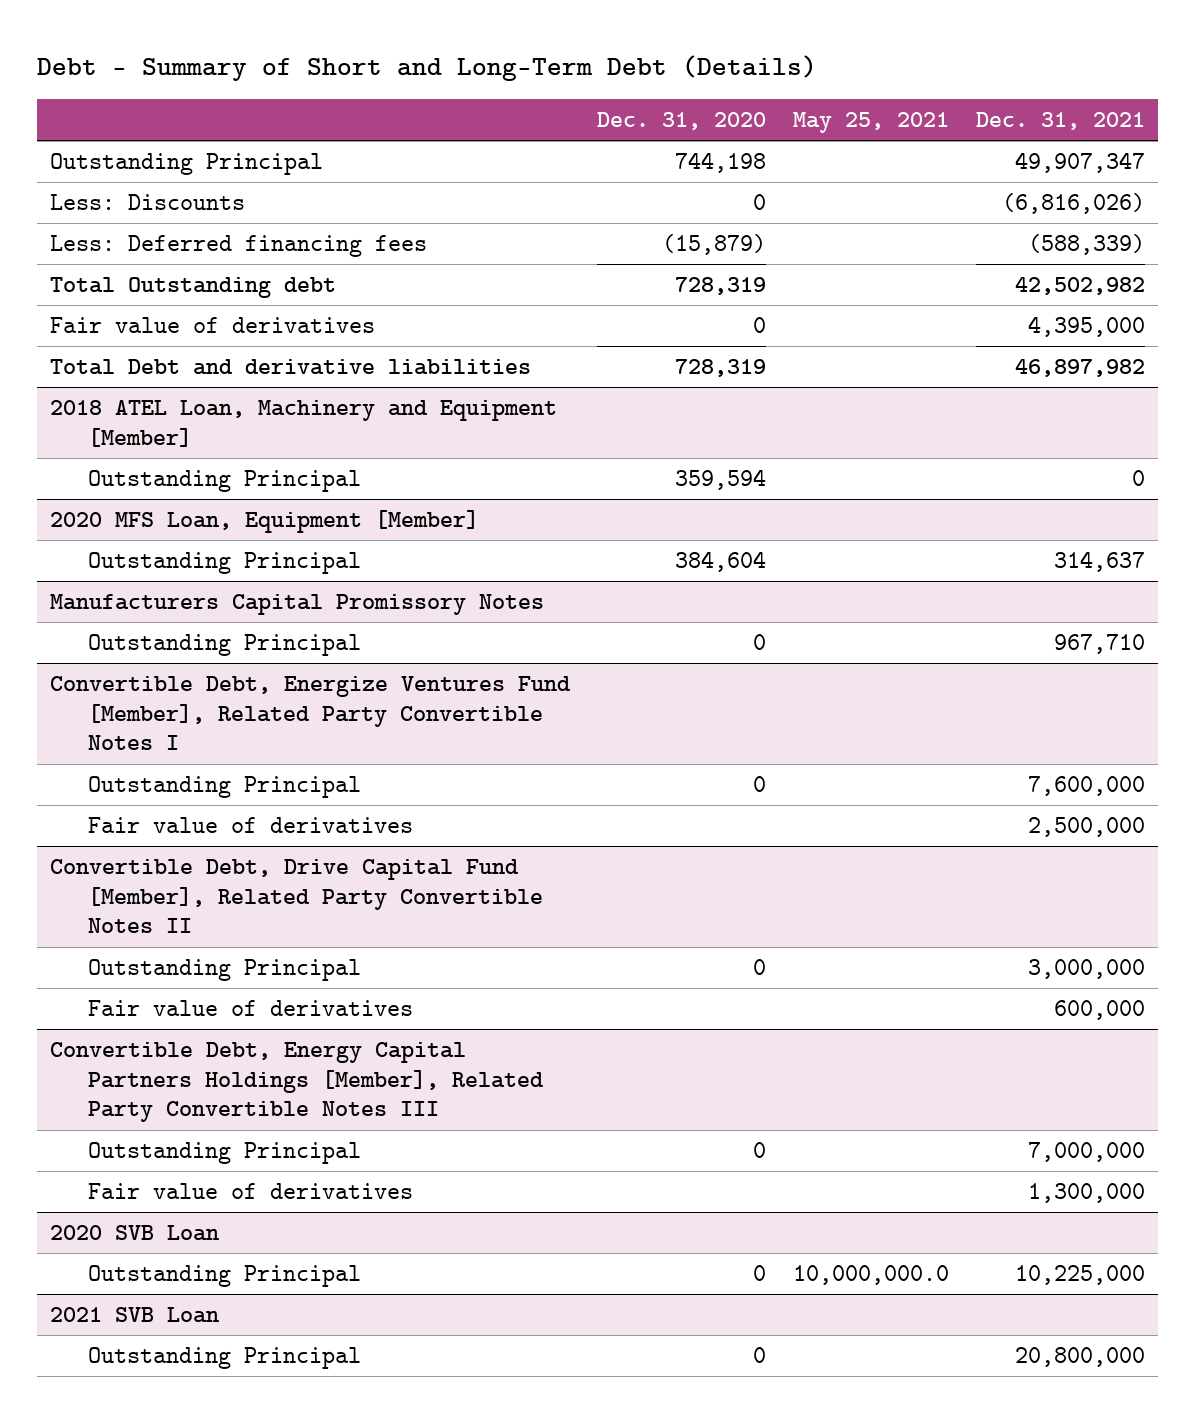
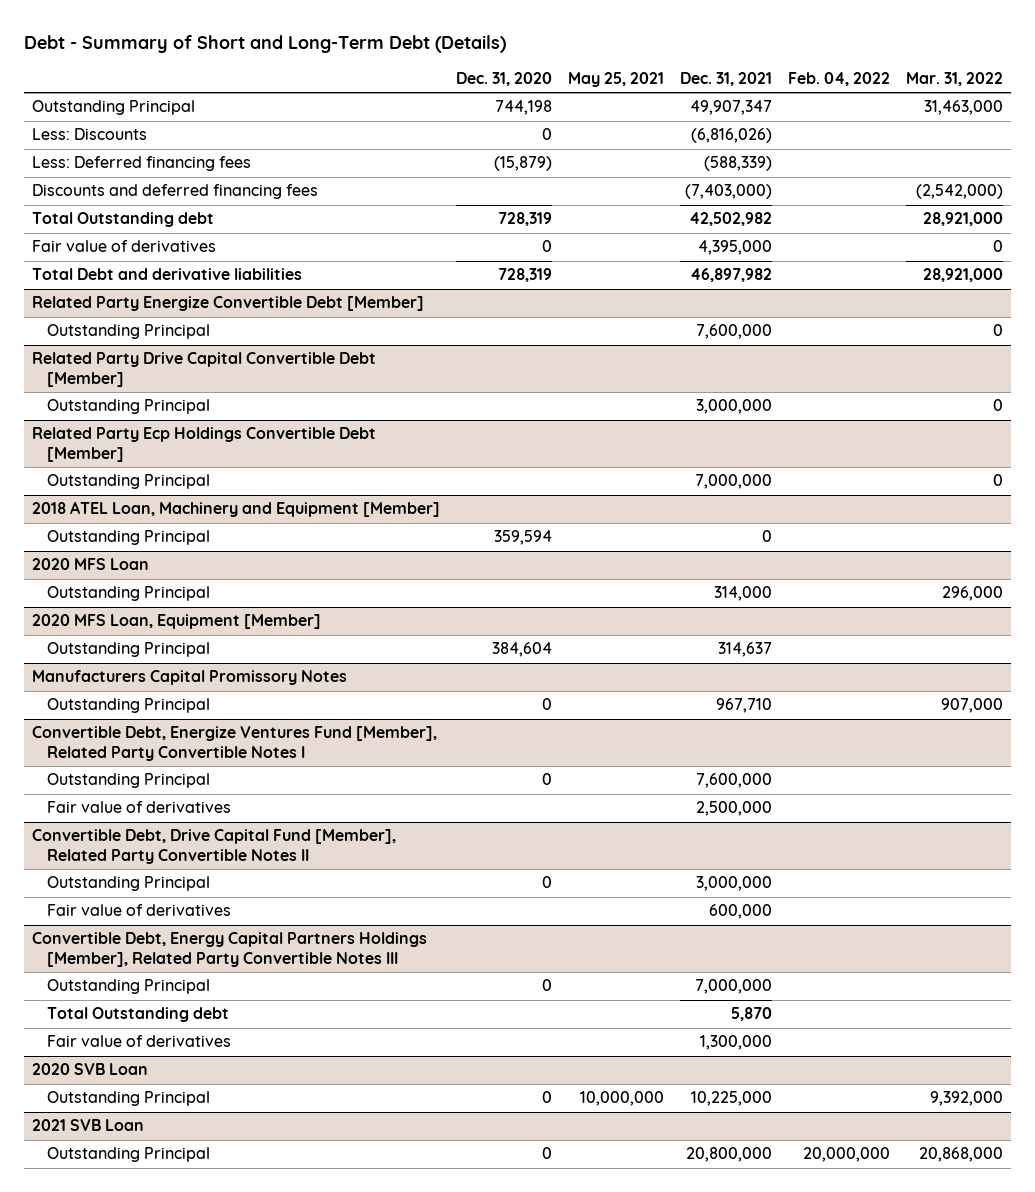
none -> [787,71,890,86] Feb. 04, 2022
none -> [905,71,1003,86] Mar. 31, 2022
none -> [32,184,319,200] Discounts and deferred financing fees
none -> [32,296,425,312] Related Party Energize Convertible Debt [Member]
none -> [46,324,210,340] Outstanding Principal
none -> [32,352,377,387] Related Party Drive Capital Convertible Debt [Member]
none -> [46,399,210,415] Outstanding Principal
none -> [32,427,377,462] Related Party Ecp Holdings Convertible Debt [Member]
none -> [46,474,210,490] Outstanding Principal
none -> [32,558,150,571] 2020 MFS Loan
none -> [46,586,210,602] Outstanding Principal
none -> [46,1007,229,1023] Total Outstanding debt
[793,1265,950,1286] 10,000,000.0 -> [579,1091,664,1107] 10,000,000

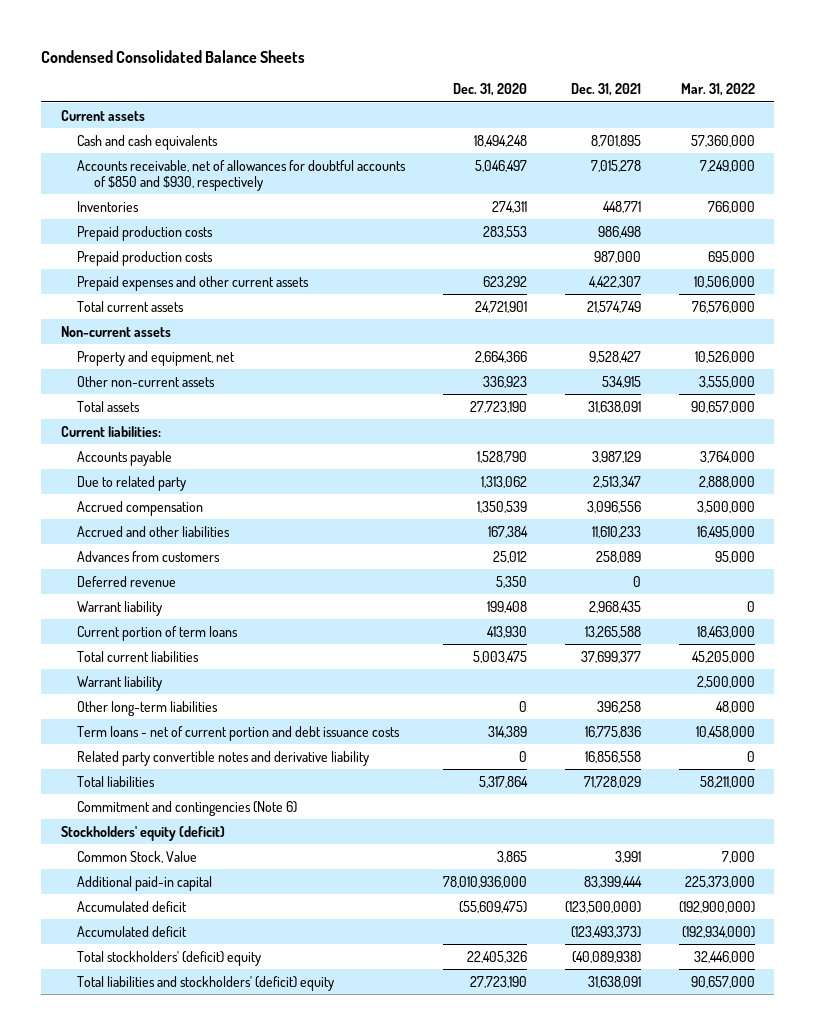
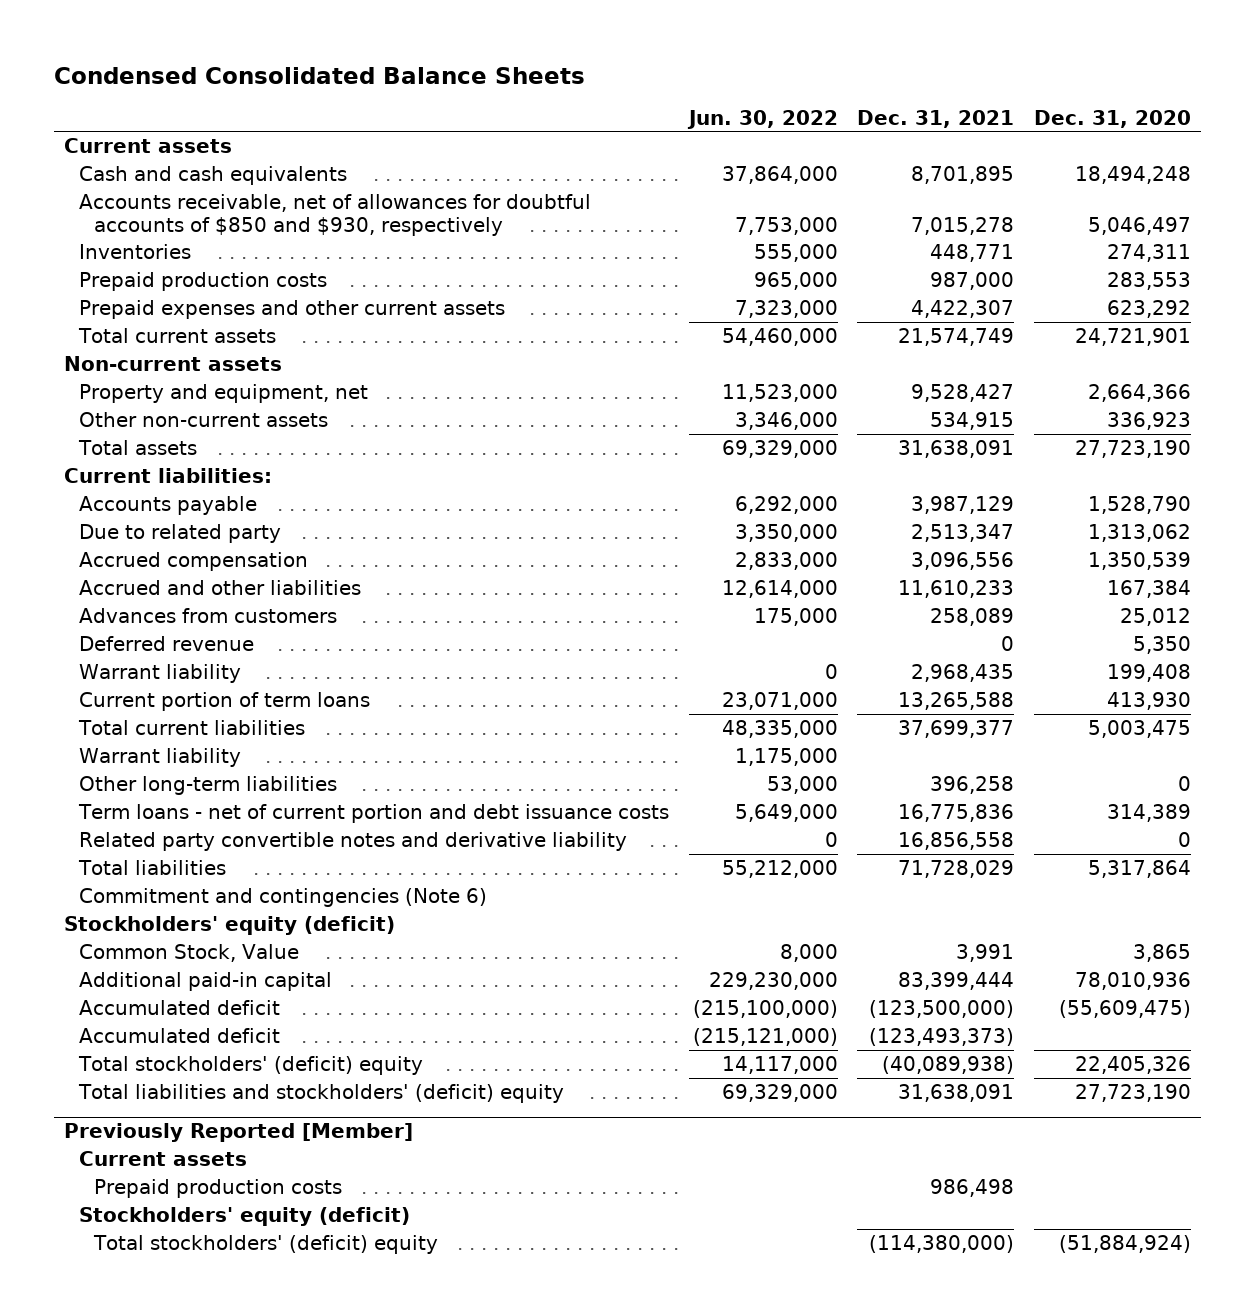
[681,83,756,97] Mar. 31, 2022 -> none
none -> [686,109,838,129] Jun. 30, 2022
[77,250,214,266] Prepaid production costs -> none
[598,225,642,238] 986,498 -> [930,271,1015,290] 987,000
[443,875,528,888] 78,010,936,000 -> [1075,971,1192,990] 78,010,936
none -> [63,1123,413,1143] Previously Reported [Member]
none -> [78,1150,247,1166] Current assets
none -> [93,1178,342,1198] Prepaid production costs
none -> [78,1206,410,1226] Stockholders' equity (deficit)
none -> [92,1234,438,1254] Total stockholders' (deficit) equity

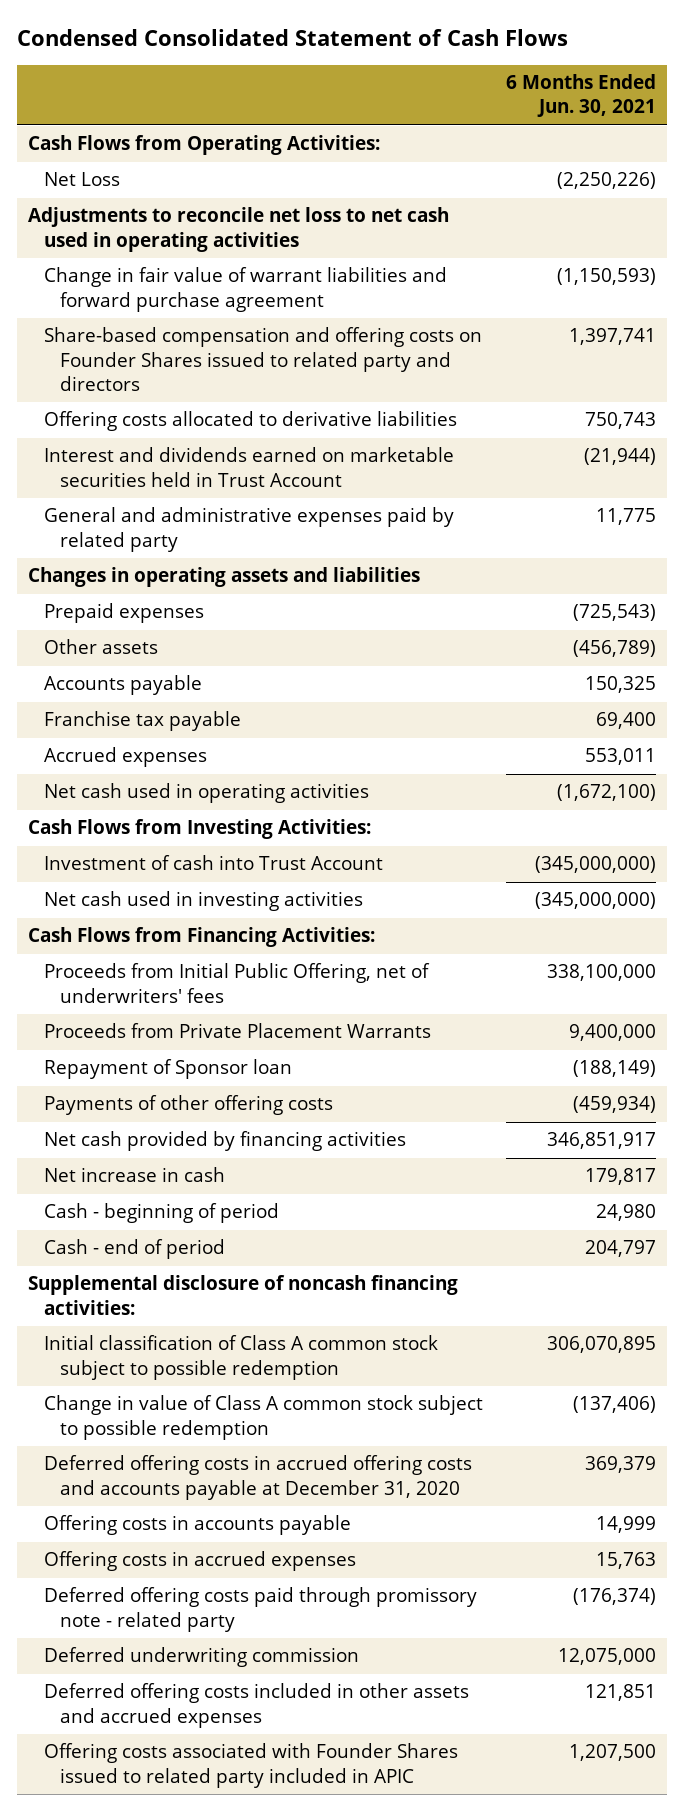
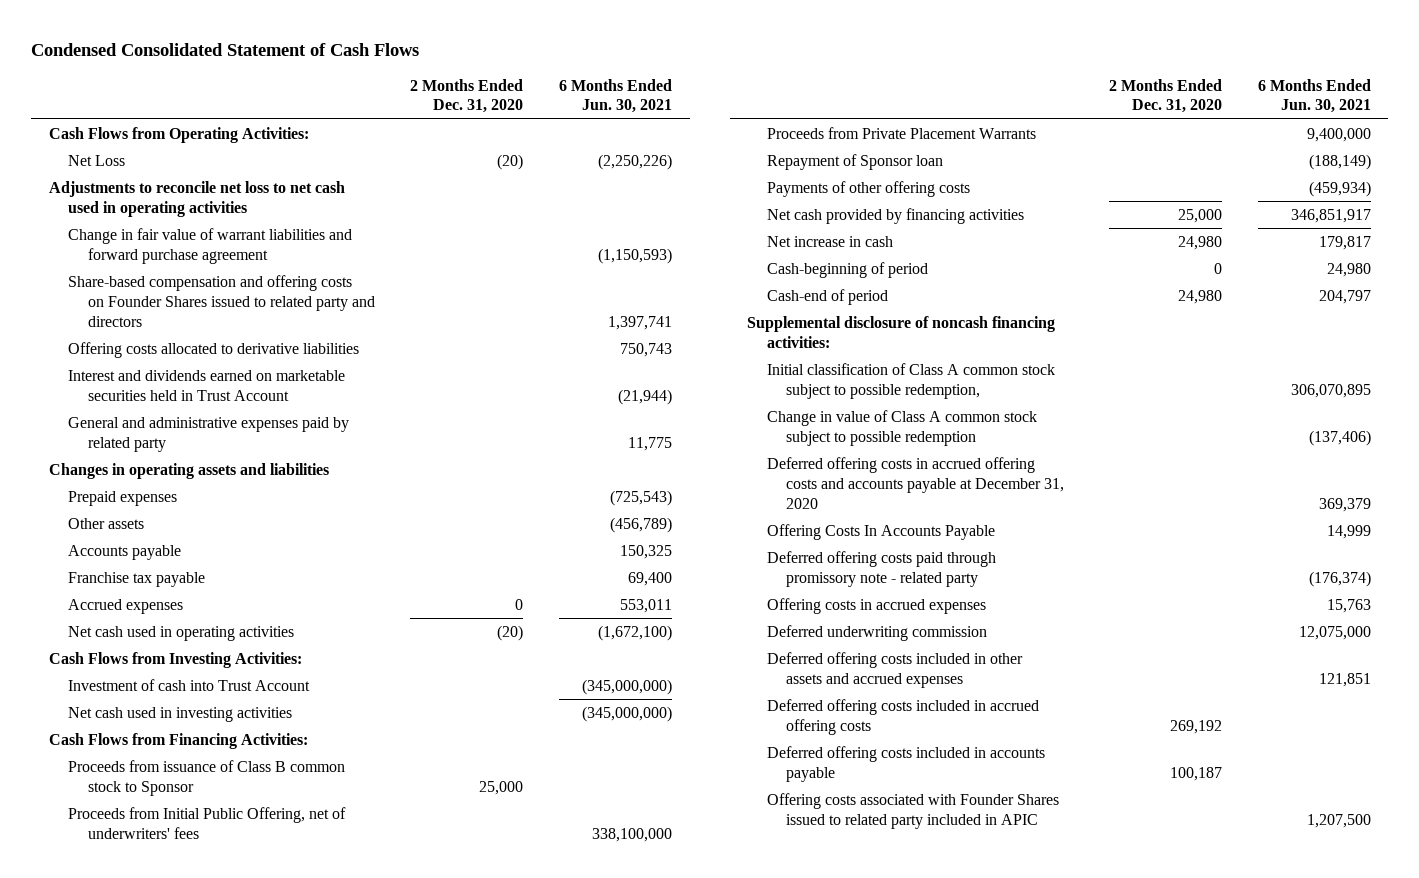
none -> [410,78,524,114] 2 Months Ended Dec. 31, 2020
none -> [68,759,346,796] Proceeds from issuance of Class B common stock to Sponsor
[44,1203,280,1224] Cash - beginning of period -> [766,261,928,278] Cash-beginning of period
[44,1239,226,1260] Cash - end of period -> [766,288,888,305] Cash-end of period
[44,1335,439,1380] Initial classification of Class A common stock subject to possible redemption -> [766,362,1055,399] Initial classification of Class A common stock subject to possible redemption,
[44,1515,352,1536] Offering costs in accounts payable -> [766,523,995,540] Offering Costs In Accounts Payable
[44,1551,357,1572] Offering costs in accrued expenses -> [766,597,986,614] Offering costs in accrued expenses
none -> [766,698,1039,735] Deferred offering costs included in accrued offering costs
none -> [766,745,1045,782] Deferred offering costs included in accounts payable

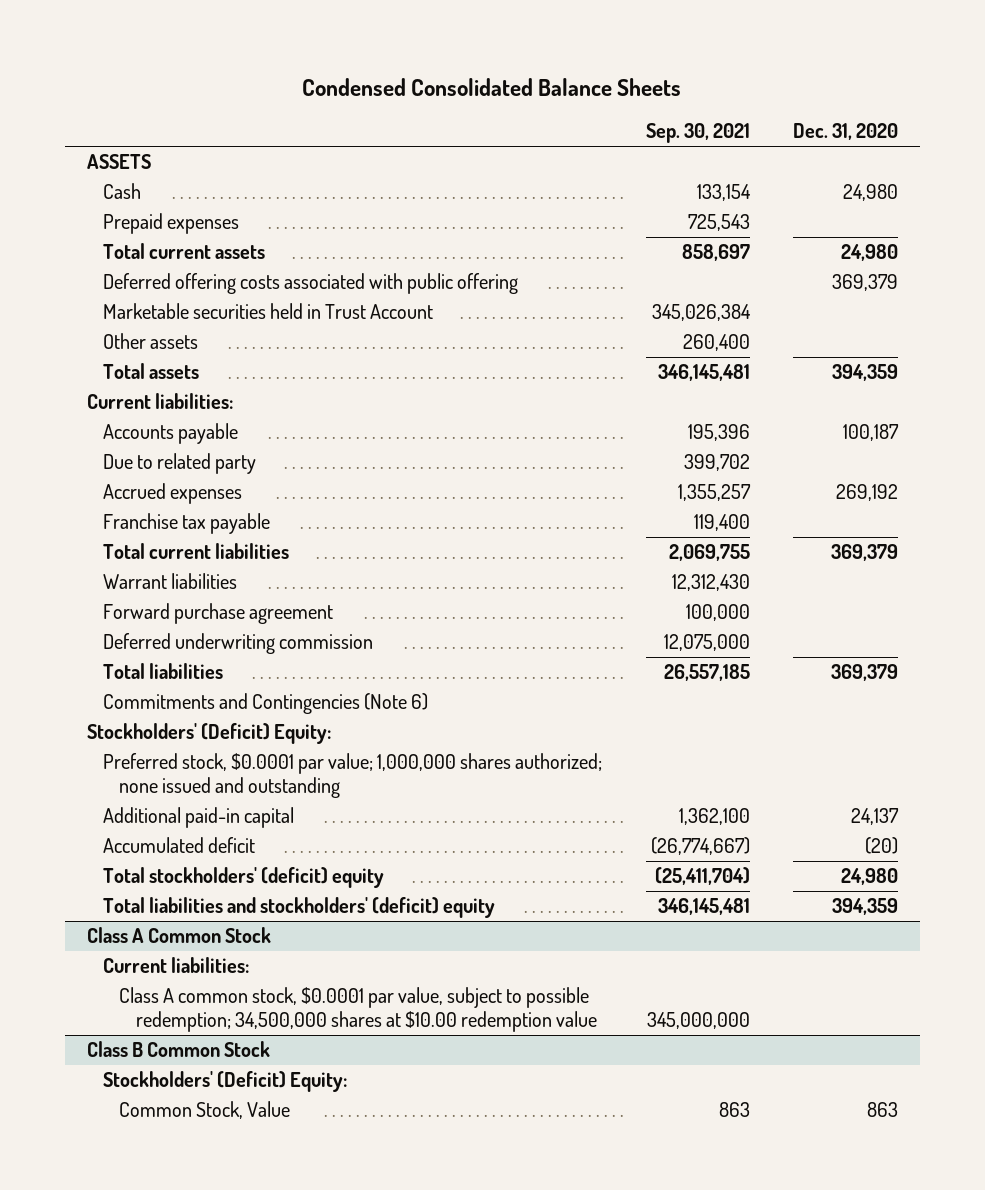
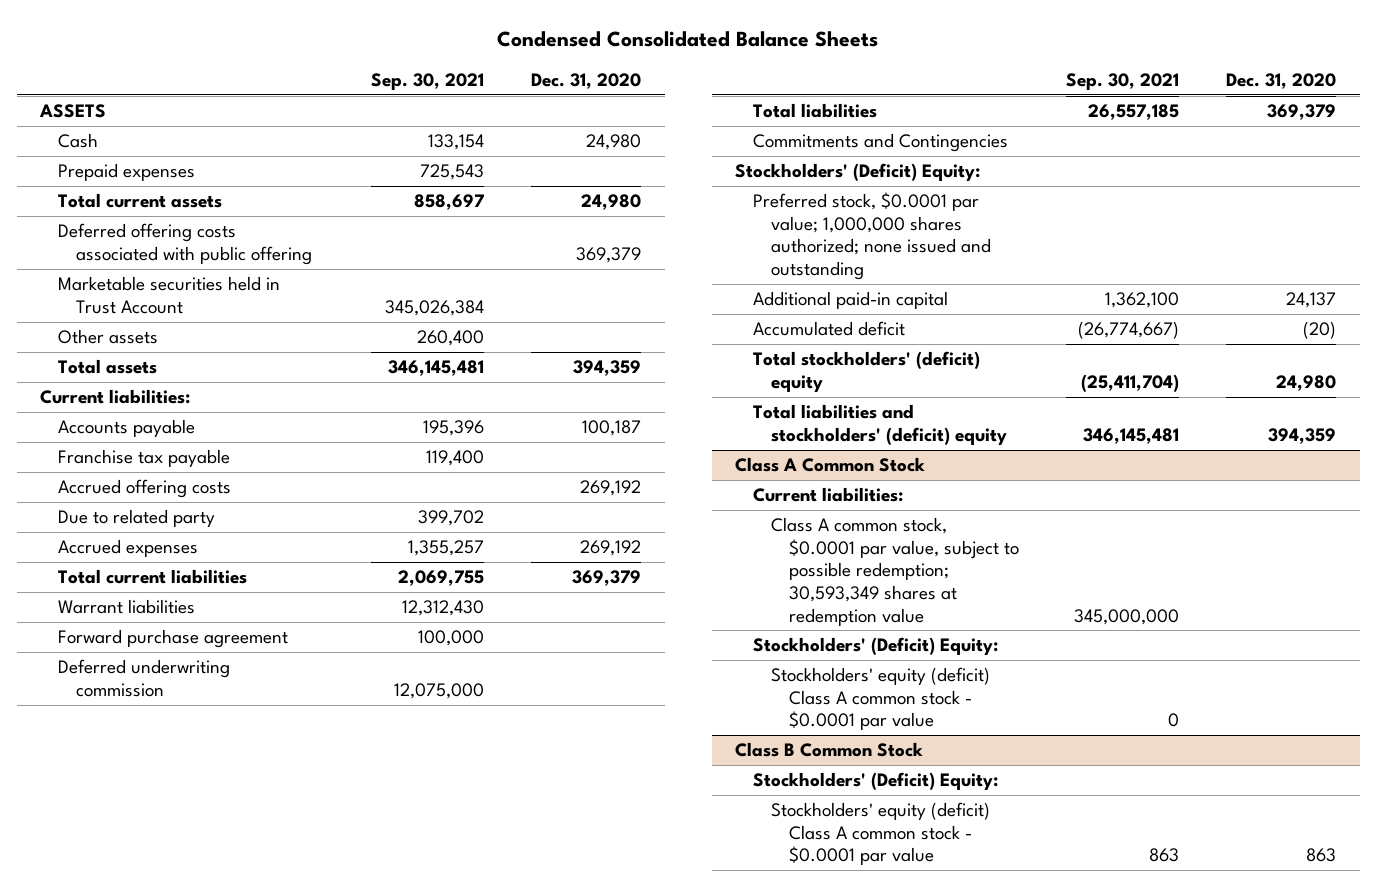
[103,513,271,535] Franchise tax payable -> [58,449,231,468] Franchise tax payable
none -> [58,479,232,499] Accrued offering costs
[103,693,429,715] Commitments and Contingencies (Note 6) -> [753,133,1009,153] Commitments and Contingencies
[119,987,597,1033] Class A common stock, $0.0001 par value, subject to possible redemption; 34,500,000 shares at $10.00 redemption value -> [770,517,1019,626] Class A common stock, $0.0001 par value, subject to possible redemption; 30,593,349 shares at redemption value
none -> [753,637,999,656] Stockholders' (Deficit) Equity:
none -> [770,667,990,731] Stockholders' equity (deficit) Class A common stock - $0.0001 par value
[119,1101,291,1120] Common Stock, Value -> [770,802,990,866] Stockholders' equity (deficit) Class A common stock - $0.0001 par value

